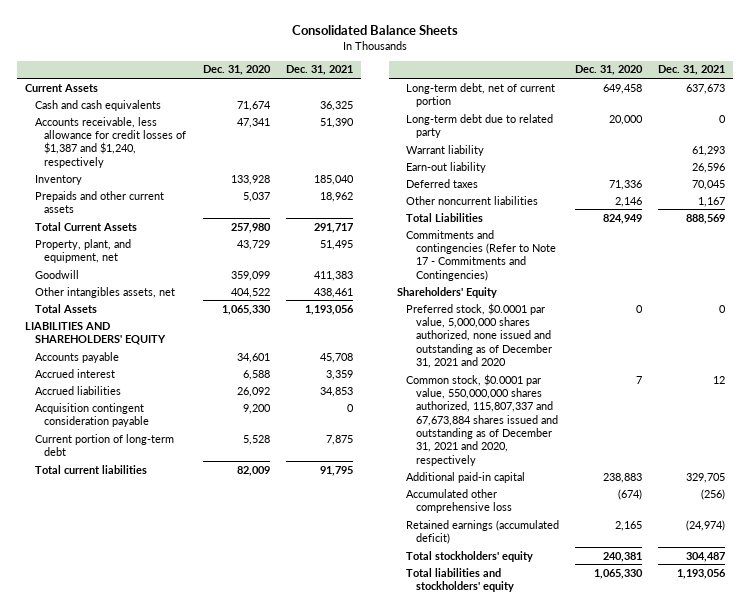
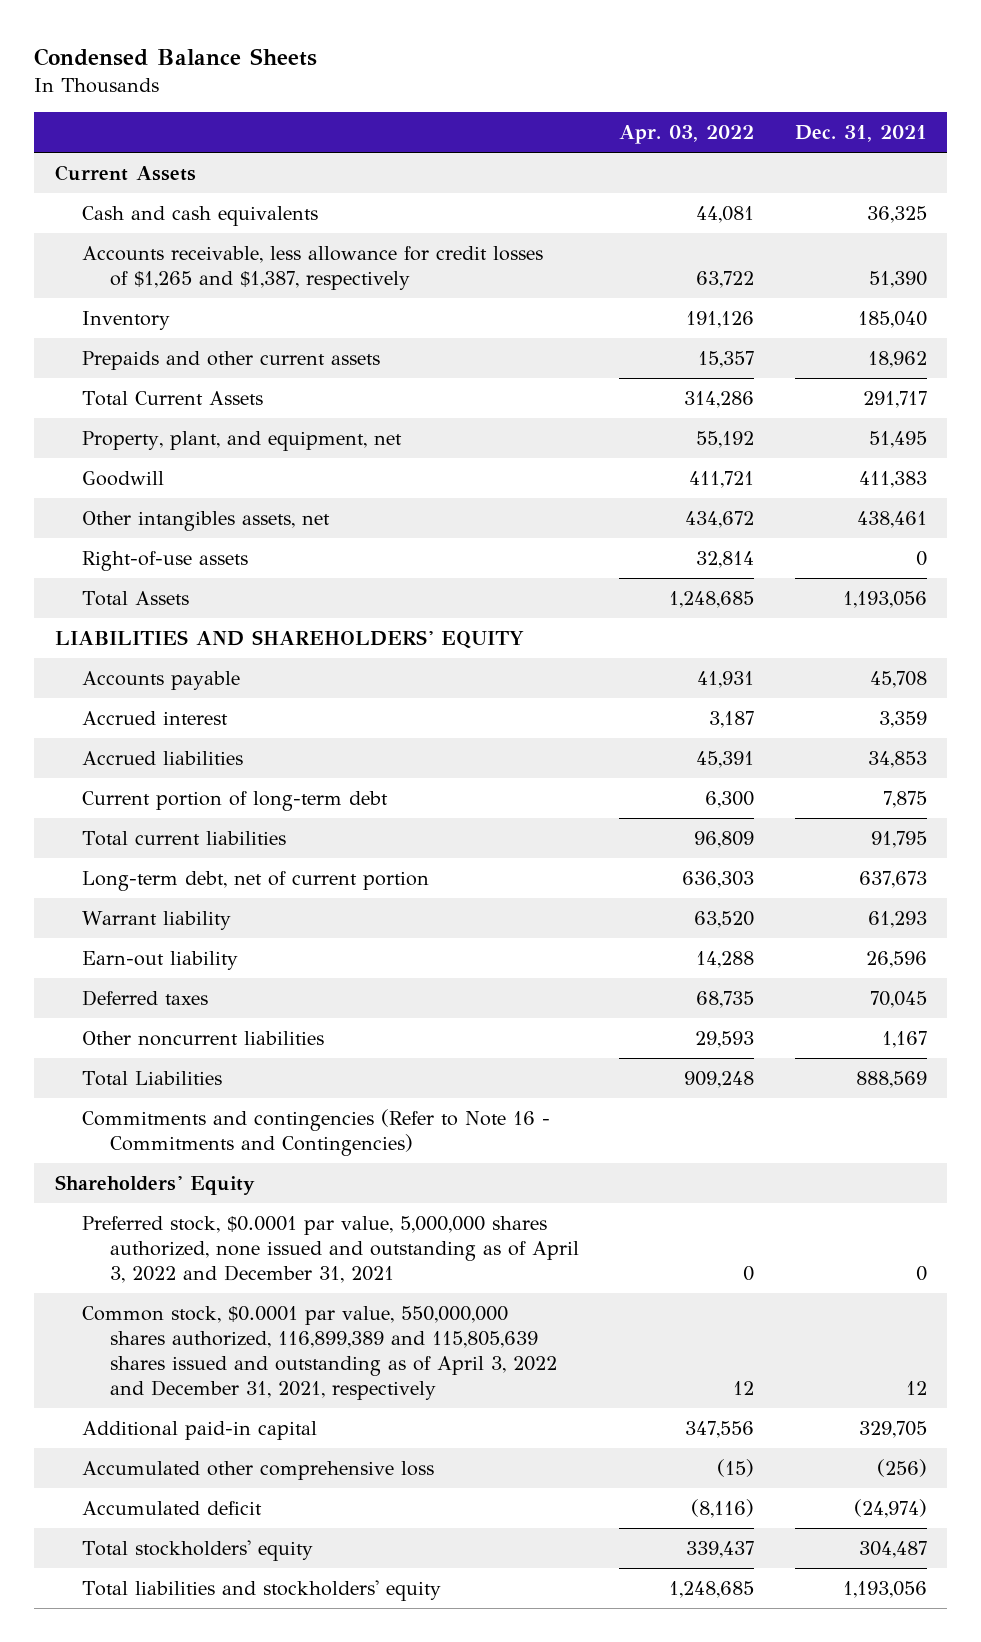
[291,24,458,35] Consolidated Balance Sheets -> [34,48,318,67] Condensed Balance Sheets
[203,65,272,76] Dec. 31, 2020 -> none
none -> [619,124,755,144] Apr. 03, 2022
[34,116,187,168] Accounts receivable, less allowance for credit losses of $1,387 and $1,240, respectively -> [82,245,544,291] Accounts receivable, less allowance for credit losses of $1,265 and $1,387, respectively
none -> [82,550,249,571] Right-of-use assets
[34,402,150,428] Acquisition contingent consideration payable -> none
[406,113,554,139] Long-term debt due to related party -> none
[406,229,556,281] Commitments and contingencies (Refer to Note 17 - Commitments and Contingencies) -> [82,1108,551,1157] Commitments and contingencies (Refer to Note 16 - Commitments and Contingencies)
[406,302,552,369] Preferred stock, $0.0001 par value, 5,000,000 shares authorized, none issued and outstanding as of December 31, 2021 and 2020 -> [82,1215,579,1284] Preferred stock, $0.0001 par value, 5,000,000 shares authorized, none issued and outstanding as of April 3, 2022 and December 31, 2021
[406,373,558,466] Common stock, $0.0001 par value, 550,000,000 shares authorized, 115,807,337 and 67,673,884 shares issued and outstanding as of December 31, 2021 and 2020, respectively -> [82,1305,557,1401] Common stock, $0.0001 par value, 550,000,000 shares authorized, 116,899,389 and 115,805,639 shares issued and outstanding as of April 3, 2022 and December 31, 2021, respectively
[406,519,560,545] Retained earnings (accumulated deficit) -> [82,1500,263,1515] Accumulated deficit

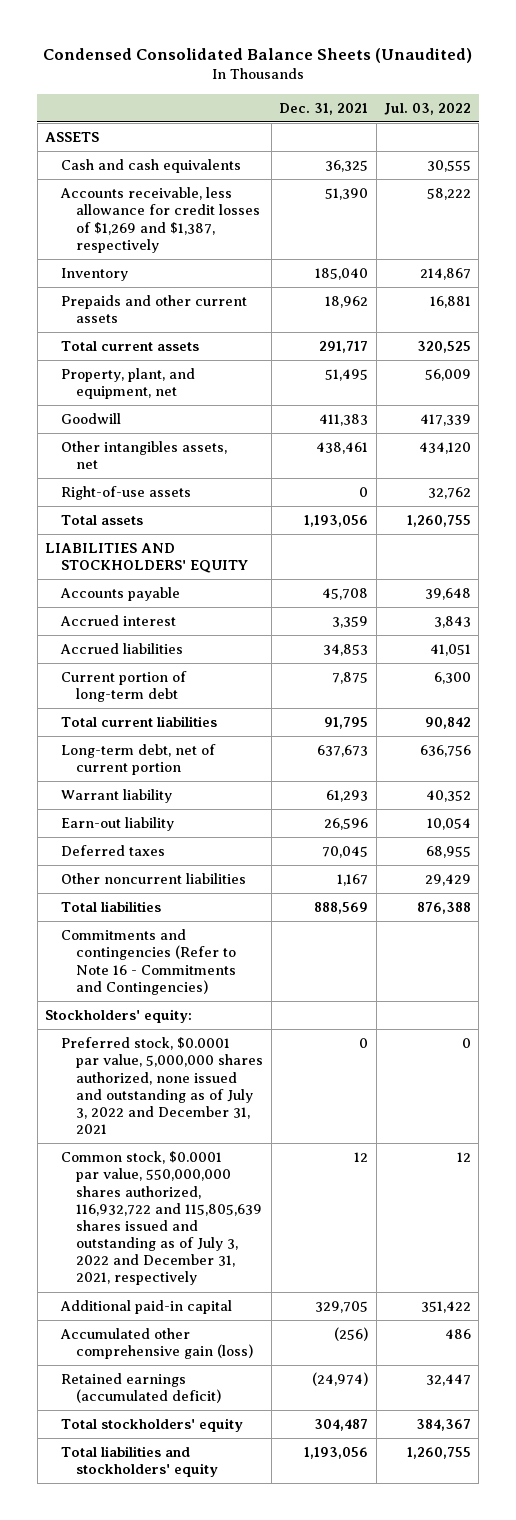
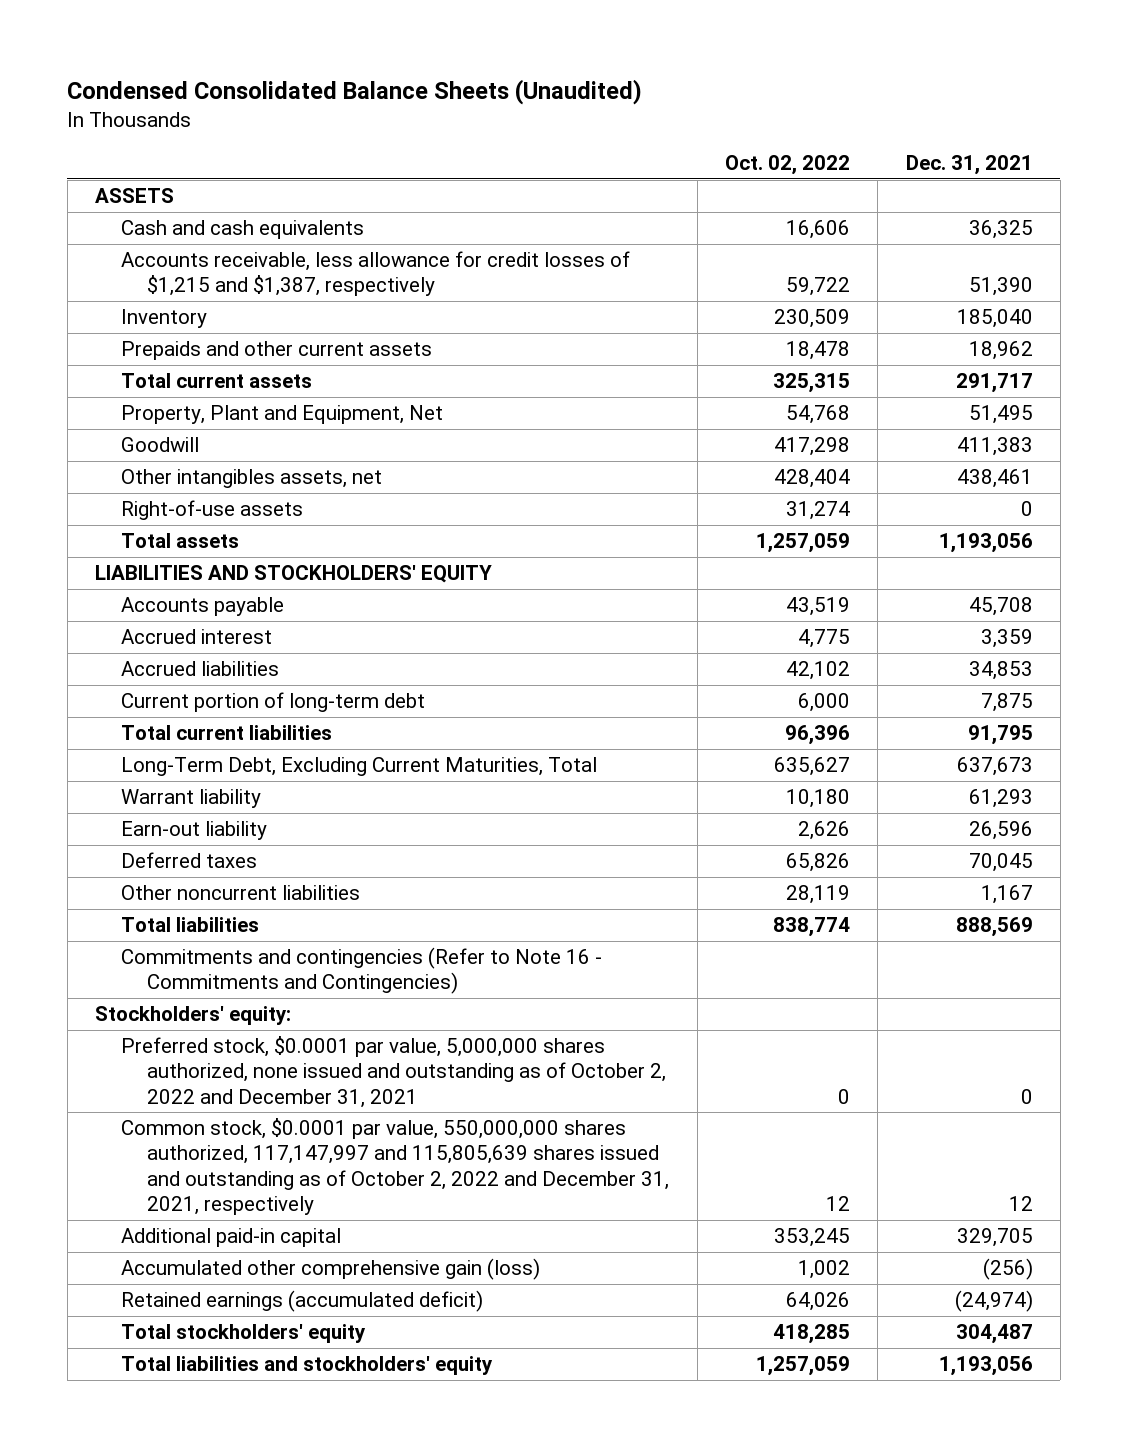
[383,102,471,115] Jul. 03, 2022 -> none
none -> [725,155,851,176] Oct. 02, 2022
[59,187,261,253] Accounts receivable, less allowance for credit losses of $1,269 and $1,387, respectively -> [121,251,631,297] Accounts receivable, less allowance for credit losses of $1,215 and $1,387, respectively
[60,368,195,400] Property, plant, and equipment, net -> [121,405,444,425] Property, Plant and Equipment, Net
[60,744,216,776] Long-term debt, net of current portion -> [121,757,598,777] Long-Term Debt, Excluding Current Maturities, Total
[60,1037,264,1135] Preferred stock, $0.0001 par value, 5,000,000 shares authorized, none issued and outstanding as of July 3, 2022 and December 31, 2021 -> [121,1036,667,1108] Preferred stock, $0.0001 par value, 5,000,000 shares authorized, none issued and outstanding as of October 2, 2022 and December 31, 2021
[60,1151,263,1286] Common stock, $0.0001 par value, 550,000,000 shares authorized, 116,932,722 and 115,805,639 shares issued and outstanding as of July 3, 2022 and December 31, 2021, respectively -> [121,1118,670,1216] Common stock, $0.0001 par value, 550,000,000 shares authorized, 117,147,997 and 115,805,639 shares issued and outstanding as of October 2, 2022 and December 31, 2021, respectively

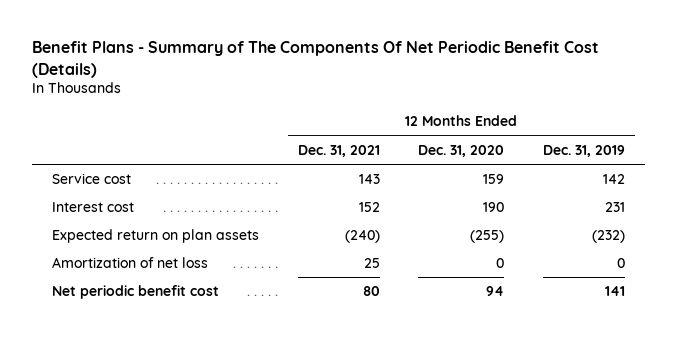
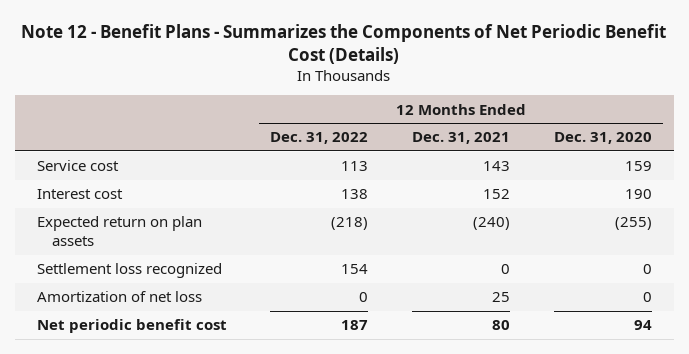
[32,41,600,78] Benefit Plans - Summary of The Components Of Net Periodic Benefit Cost (Details) -> [21,23,667,64] Note 12 - Benefit Plans - Summarizes the Components of Net Periodic Benefit Cost (Details)
[543,144,626,157] Dec. 31, 2019 -> none
none -> [270,132,369,145] Dec. 31, 2022
none -> [36,263,222,279] Settlement loss recognized

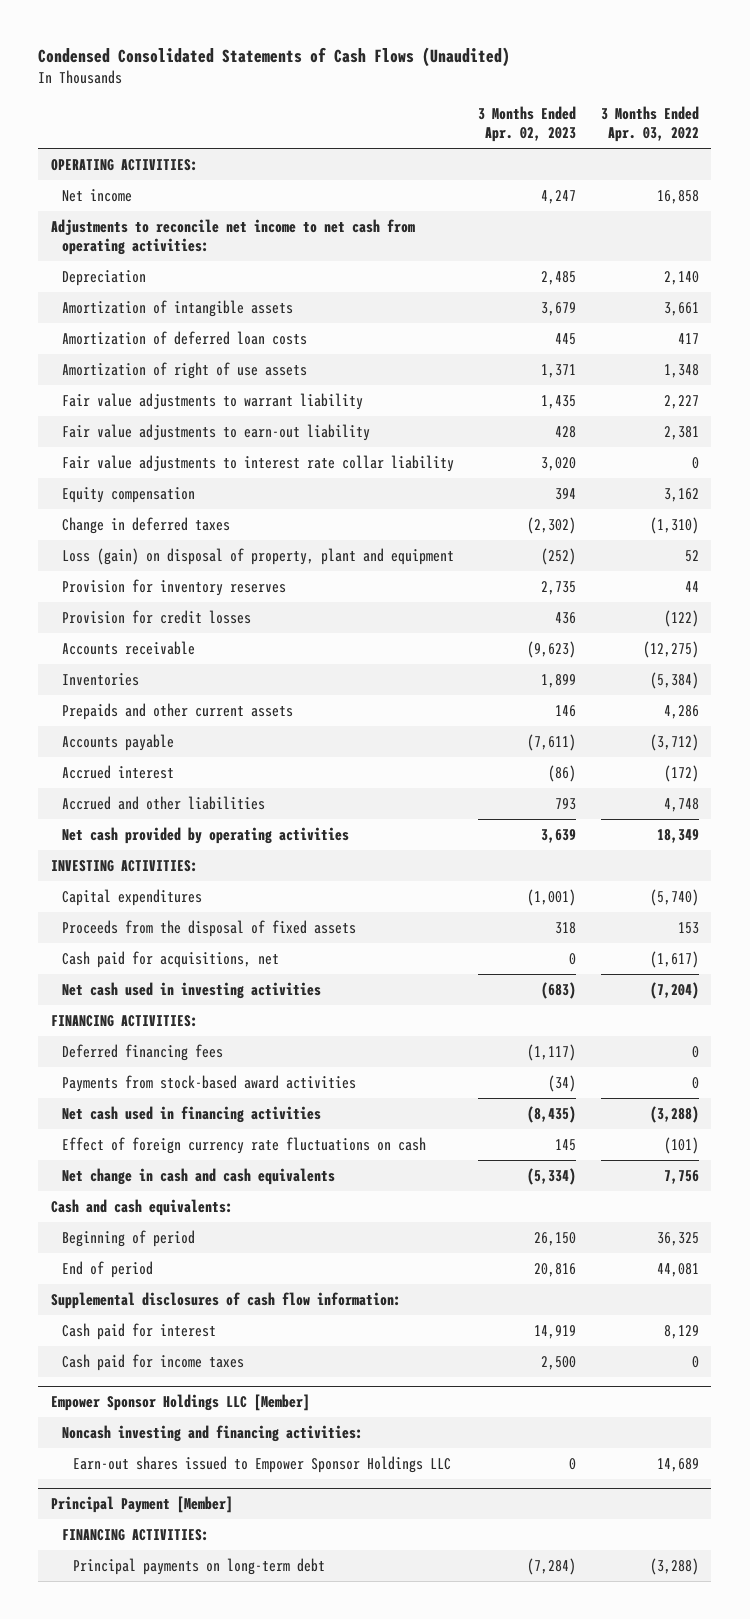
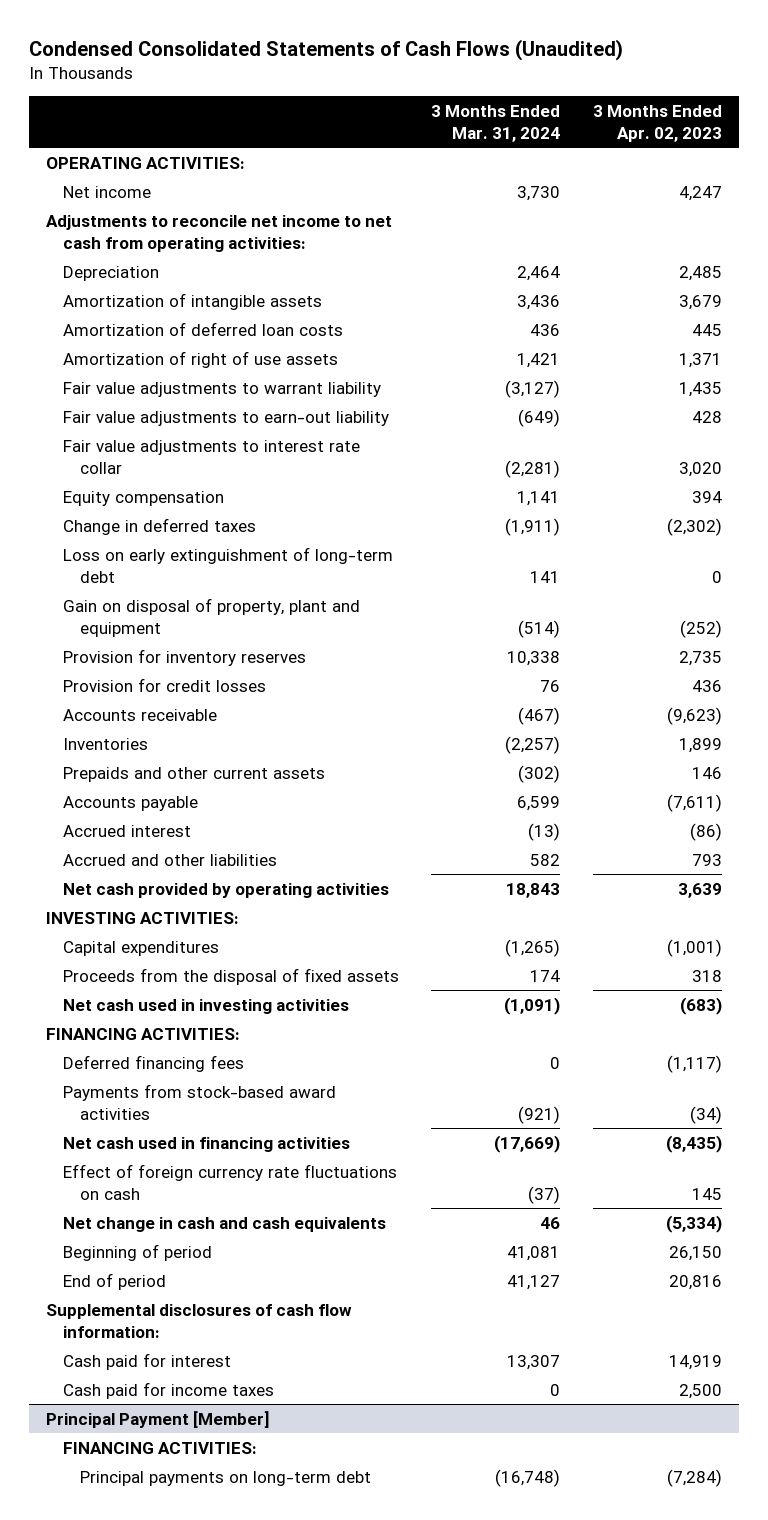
[600,105,699,142] 3 Months Ended Apr. 03, 2022 -> none
none -> [431,104,561,143] 3 Months Ended Mar. 31, 2024
[61,454,454,472] Fair value adjustments to interest rate collar liability -> [62,439,360,474] Fair value adjustments to interest rate collar
none -> [62,546,393,583] Loss on early extinguishment of long-term debt
[61,547,454,565] Loss (gain) on disposal of property, plant and equipment -> [62,597,360,637] Gain on disposal of property, plant and equipment
[61,950,279,968] Cash paid for acquisitions, net -> none
[50,1198,233,1216] Cash and cash equivalents: -> none
[50,1394,310,1412] Empower Sponsor Holdings LLC [Member] -> none
[61,1424,363,1442] Noncash investing and financing activities: -> none
[72,1455,451,1473] Earn-out shares issued to Empower Sponsor Holdings LLC -> none

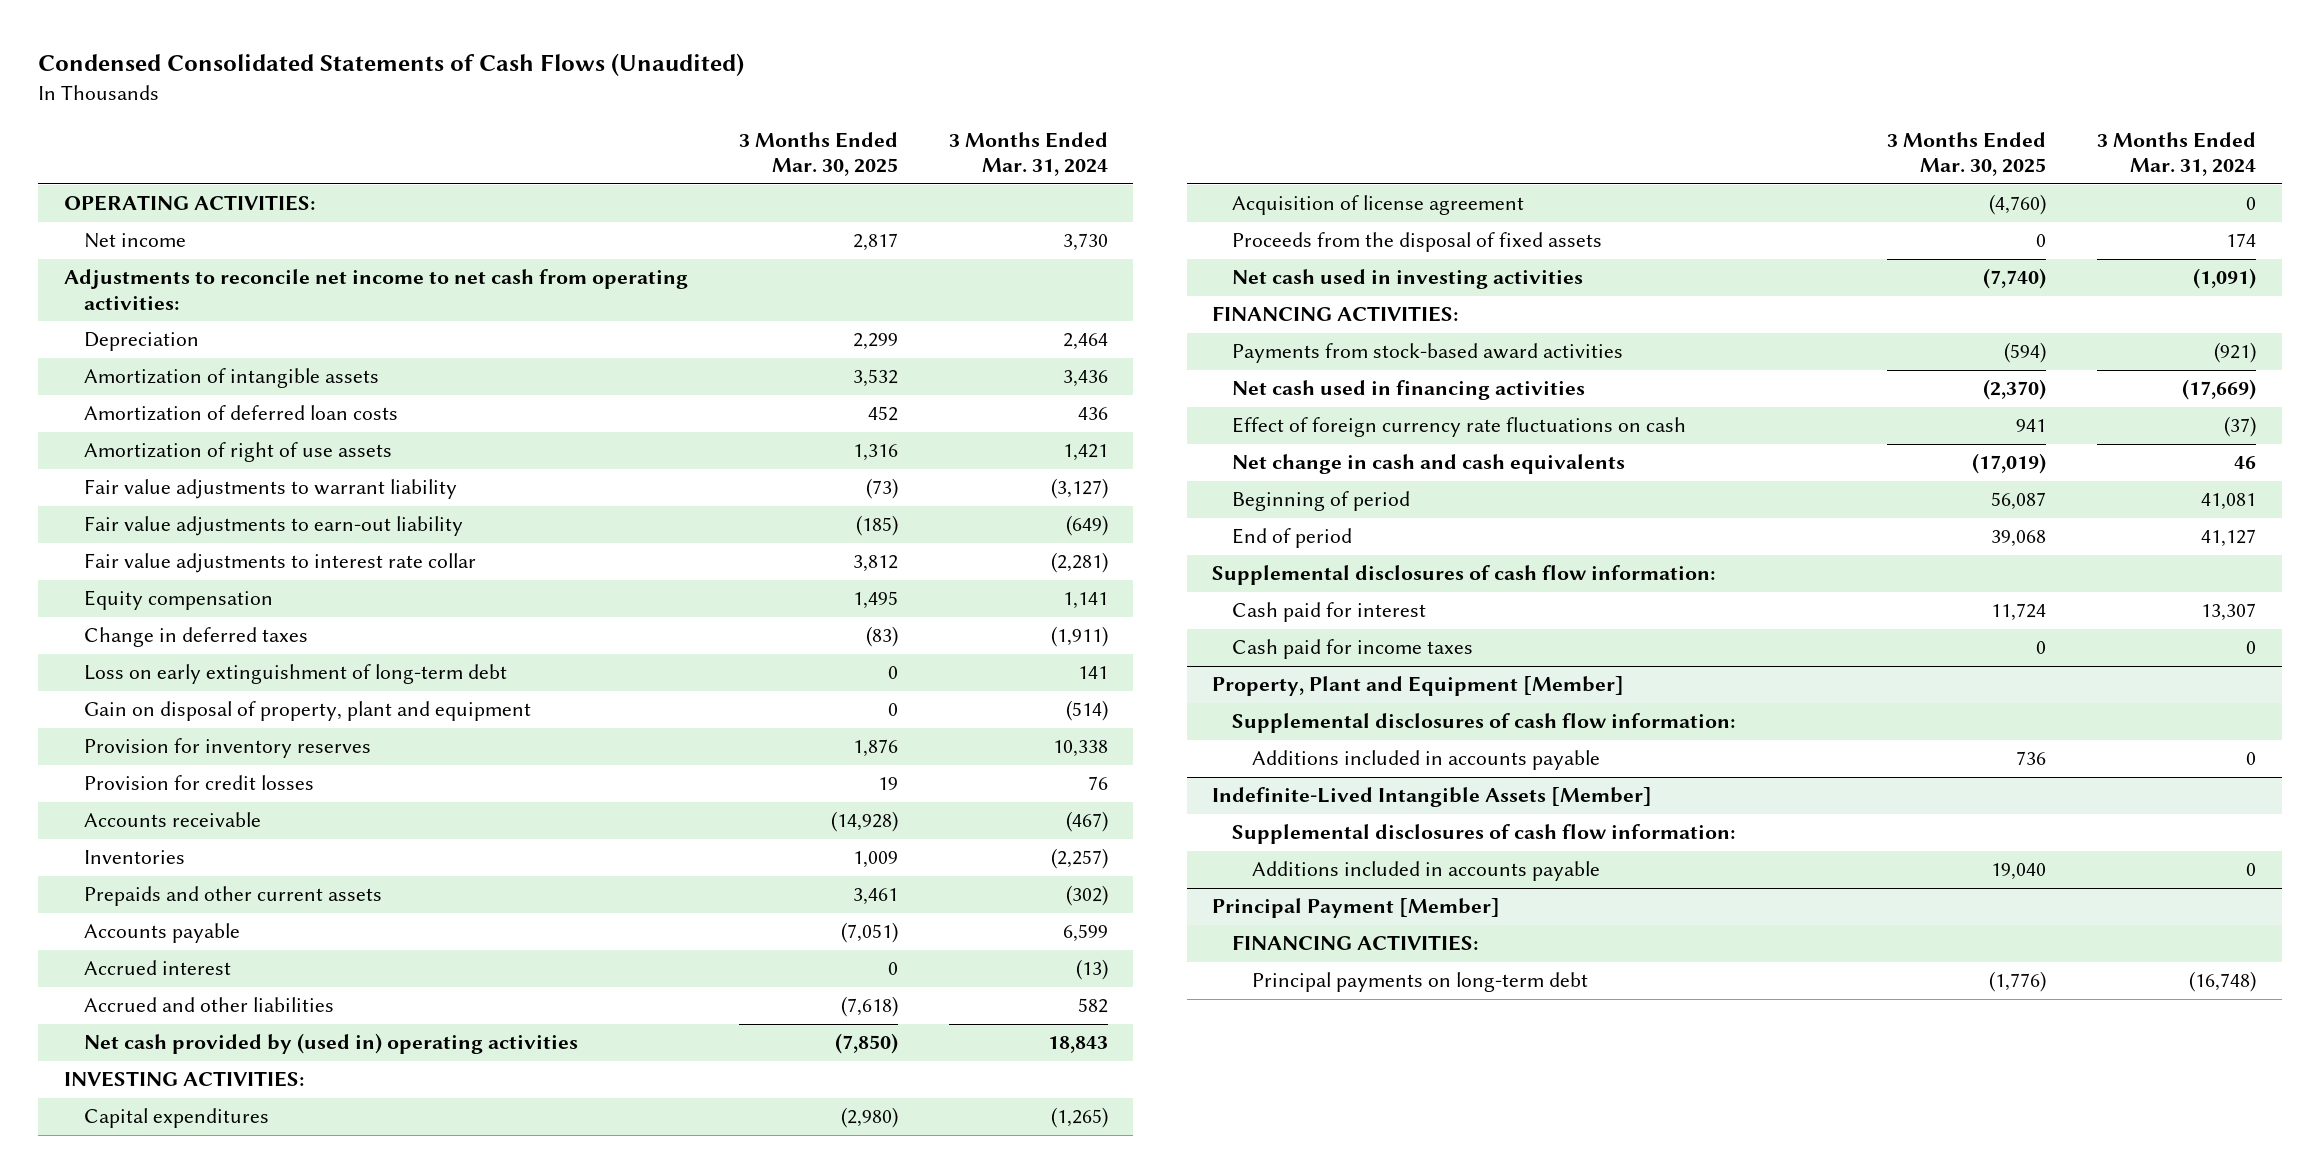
[593,104,723,143] 3 Months Ended Apr. 02, 2023 -> none
none -> [738,131,898,177] 3 Months Ended Mar. 30, 2025
[62,882,389,898] Net cash provided by operating activities -> [83,1033,578,1055] Net cash provided by (used in) operating activities
none -> [1232,195,1525,216] Acquisition of license agreement
[62,1054,244,1072] Deferred financing fees -> none
none -> [1212,676,1625,697] Property, Plant and Equipment [Member]
none -> [1232,713,1736,734] Supplemental disclosures of cash flow information:
none -> [1252,750,1601,771] Additions included in accounts payable
none -> [1212,787,1653,808] Indefinite-Lived Intangible Assets [Member]
none -> [1232,824,1736,845] Supplemental disclosures of cash flow information:
none -> [1252,861,1601,882] Additions included in accounts payable

